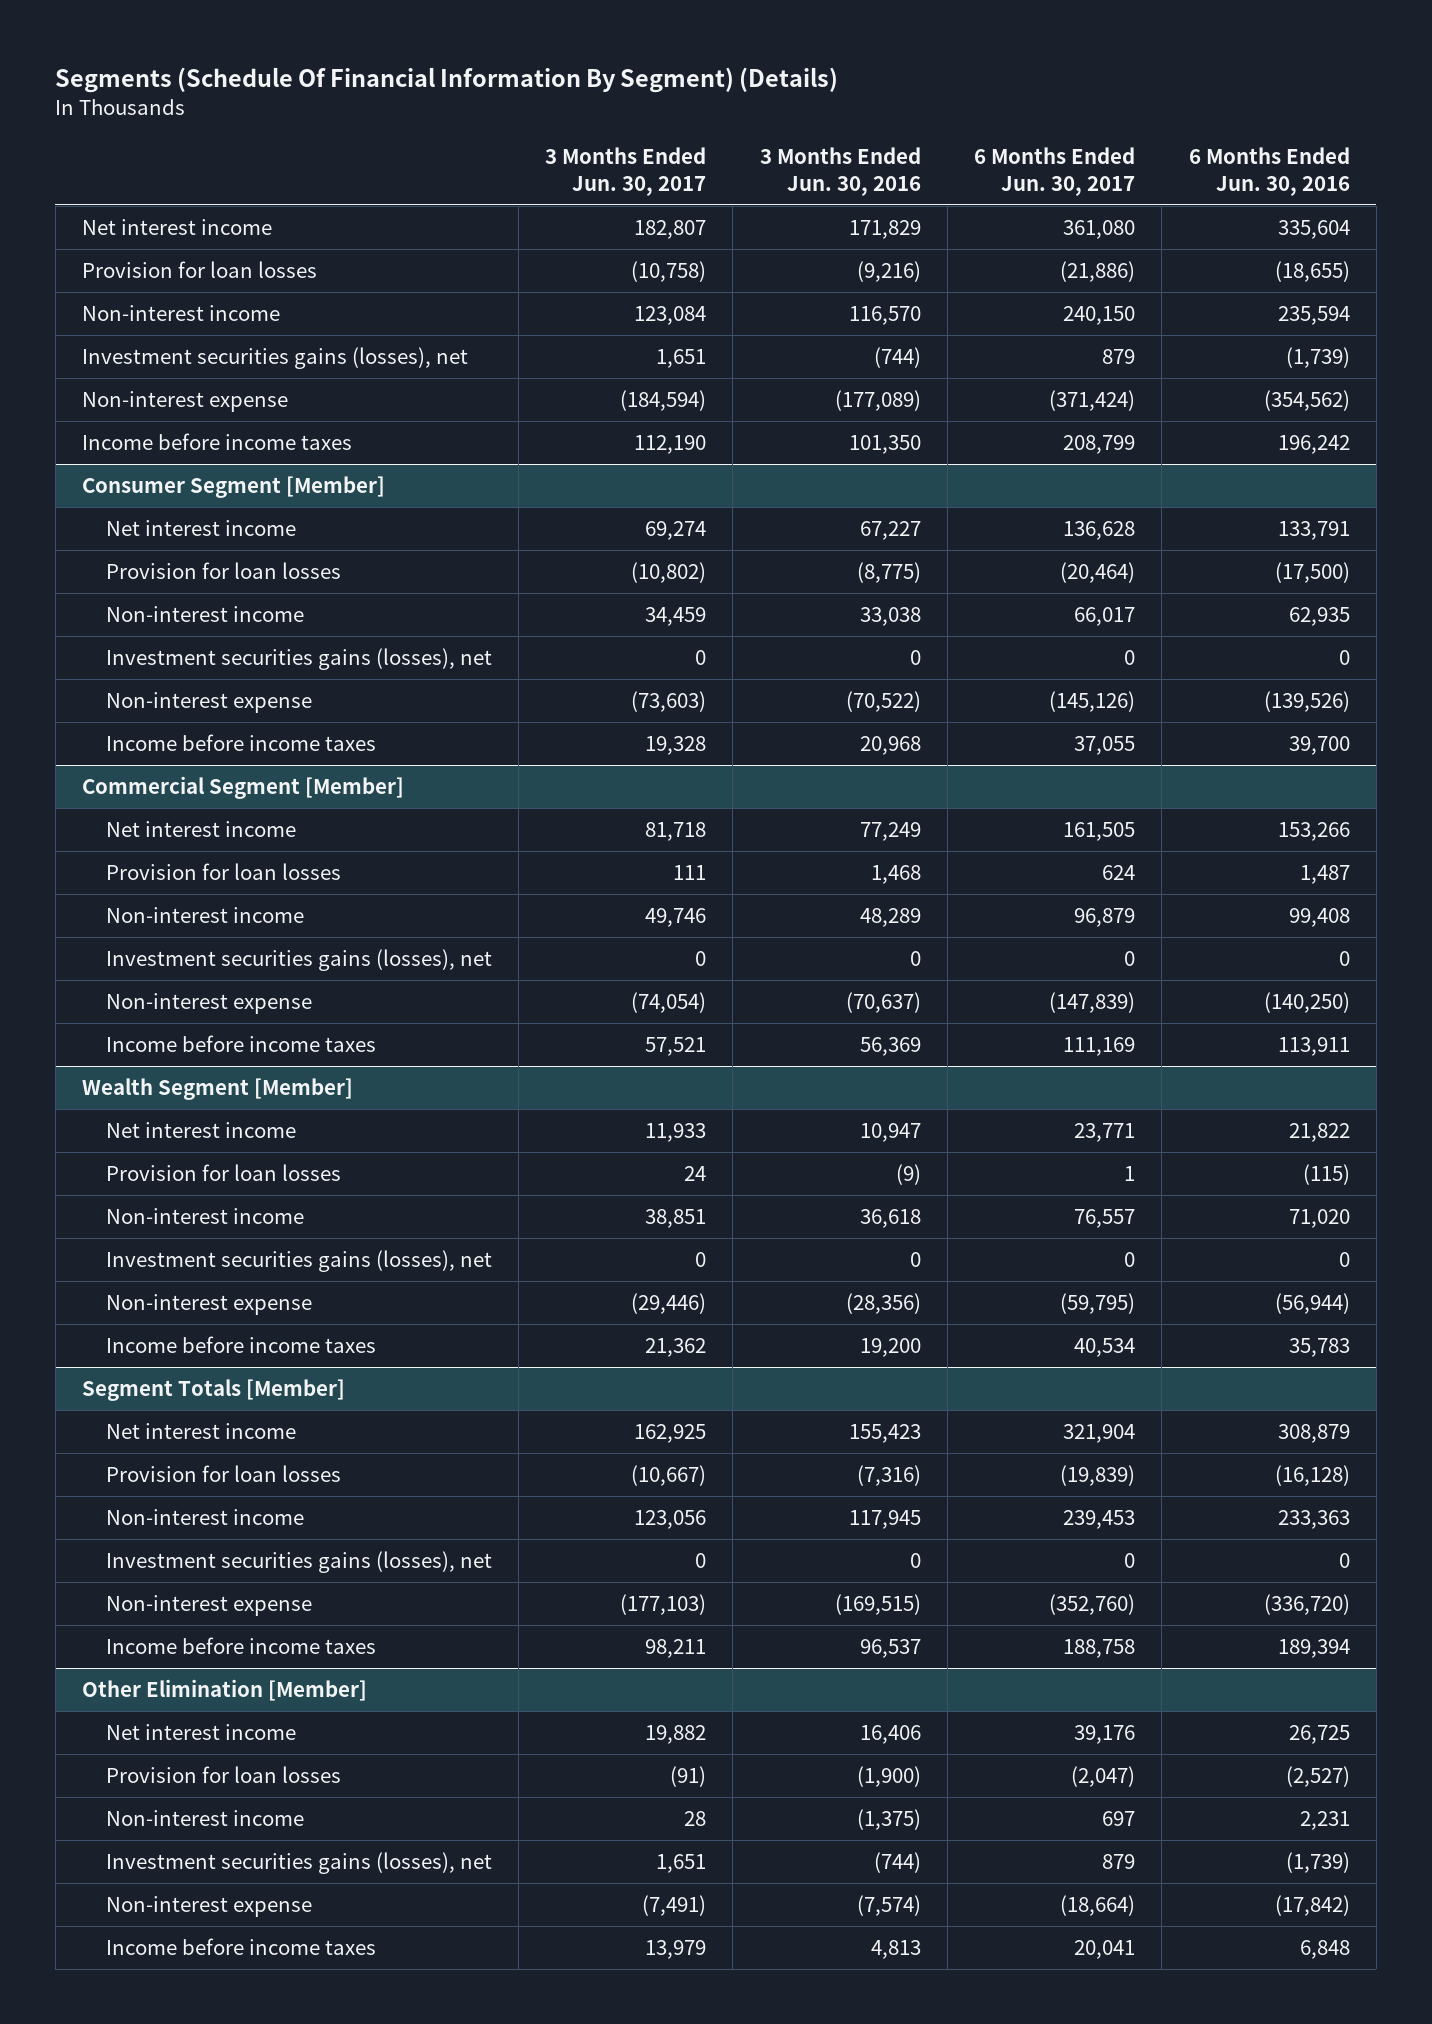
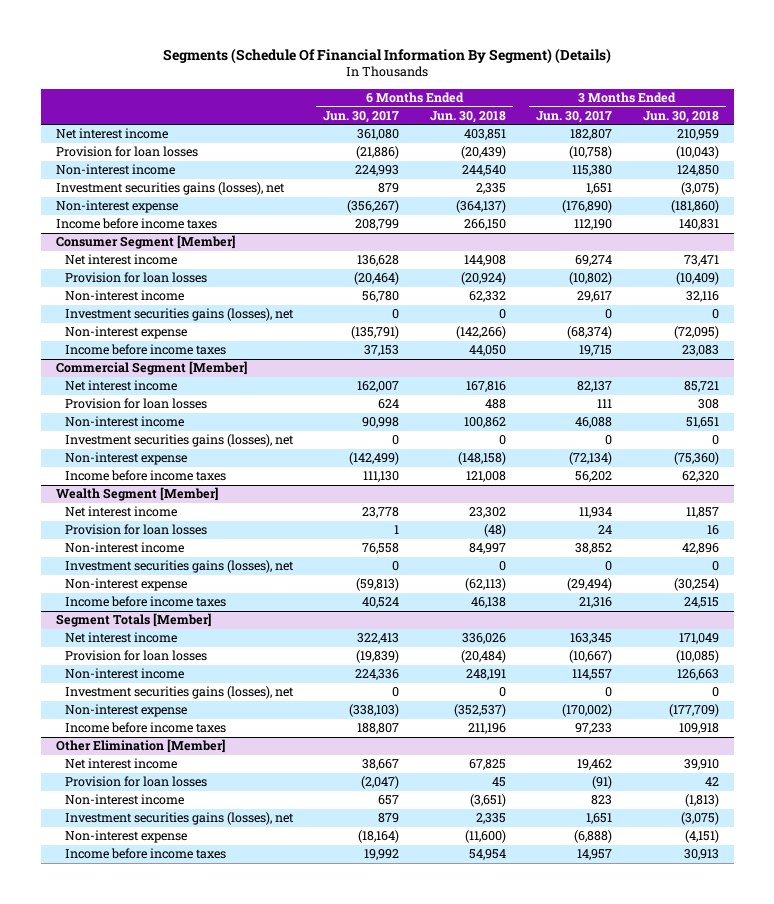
[759,147,921,196] 3 Months Ended Jun. 30, 2016 -> none
[1188,147,1350,196] 6 Months Ended Jun. 30, 2016 -> none
none -> [429,110,506,123] Jun. 30, 2018
none -> [642,110,719,123] Jun. 30, 2018
[634,305,707,325] 123,084 -> [572,165,613,177] 115,380
[1063,305,1136,325] 240,150 -> [355,165,400,177] 224,993
[620,389,707,411] (184,594) -> [562,200,613,214] (176,890)
[1049,389,1136,411] (371,424) -> [347,200,400,214] (356,267)
[645,606,707,626] 34,459 -> [577,291,613,303] 29,617
[1074,606,1136,626] 66,017 -> [362,291,400,303] 56,780
[631,690,707,712] (73,603) -> [567,326,613,340] (68,374)
[1049,690,1136,712] (145,126) -> [351,326,400,340] (135,791)
[645,735,707,755] 19,328 -> [579,345,613,357] 19,715
[1074,735,1136,755] 37,055 -> [364,345,400,357] 37,153
[645,821,707,841] 81,718 -> [577,381,613,393] 82,137
[1063,821,1136,841] 161,505 -> [357,381,400,393] 162,007
[645,907,707,927] 49,746 -> [575,417,613,429] 46,088
[1074,907,1136,927] 96,879 -> [362,417,400,429] 90,998
[631,991,707,1013] (74,054) -> [569,452,613,466] (72,134)
[1049,991,1136,1013] (147,839) -> [349,452,400,466] (142,499)
[645,1036,707,1056] 57,521 -> [575,471,613,483] 56,202
[1063,1036,1136,1056] 111,169 -> [363,471,400,483] 111,130
[645,1122,707,1142] 11,933 -> [579,507,613,519] 11,934
[1074,1122,1136,1142] 23,771 -> [362,507,400,519] 23,778
[645,1208,707,1228] 38,851 -> [575,543,613,555] 38,852
[1074,1208,1136,1228] 76,557 -> [362,543,400,555] 76,558
[631,1292,707,1314] (29,446) -> [567,578,613,592] (29,494)
[1060,1292,1136,1314] (59,795) -> [356,578,400,592] (59,813)
[645,1337,707,1357] 21,362 -> [579,597,613,609] 21,316
[1074,1337,1136,1357] 40,534 -> [362,597,400,609] 40,524
[634,1423,707,1443] 162,925 -> [570,633,613,645] 163,345
[1063,1423,1136,1443] 321,904 -> [357,633,400,645] 322,413
[634,1509,707,1529] 123,056 -> [572,669,613,681] 114,557
[1063,1509,1136,1529] 239,453 -> [355,669,400,681] 224,336
[620,1593,707,1615] (177,103) -> [562,704,613,718] (170,002)
[1049,1593,1136,1615] (352,760) -> [349,704,400,718] (338,103)
[645,1638,707,1658] 98,211 -> [575,723,613,735] 97,233
[1063,1638,1136,1658] 188,758 -> [357,723,400,735] 188,807
[645,1724,707,1744] 19,882 -> [577,759,613,771] 19,462
[1074,1724,1136,1744] 39,176 -> [362,759,400,771] 38,667
[684,1810,707,1826] 28 -> [591,795,613,806] 823
[1102,1810,1136,1826] 697 -> [378,795,400,806] 657
[642,1894,707,1916] (7,491) -> [574,830,613,844] (6,888)
[1060,1894,1136,1916] (18,664) -> [358,830,400,844] (18,164)
[645,1939,707,1959] 13,979 -> [577,849,613,861] 14,957
[1074,1939,1136,1959] 20,041 -> [364,849,400,861] 19,992

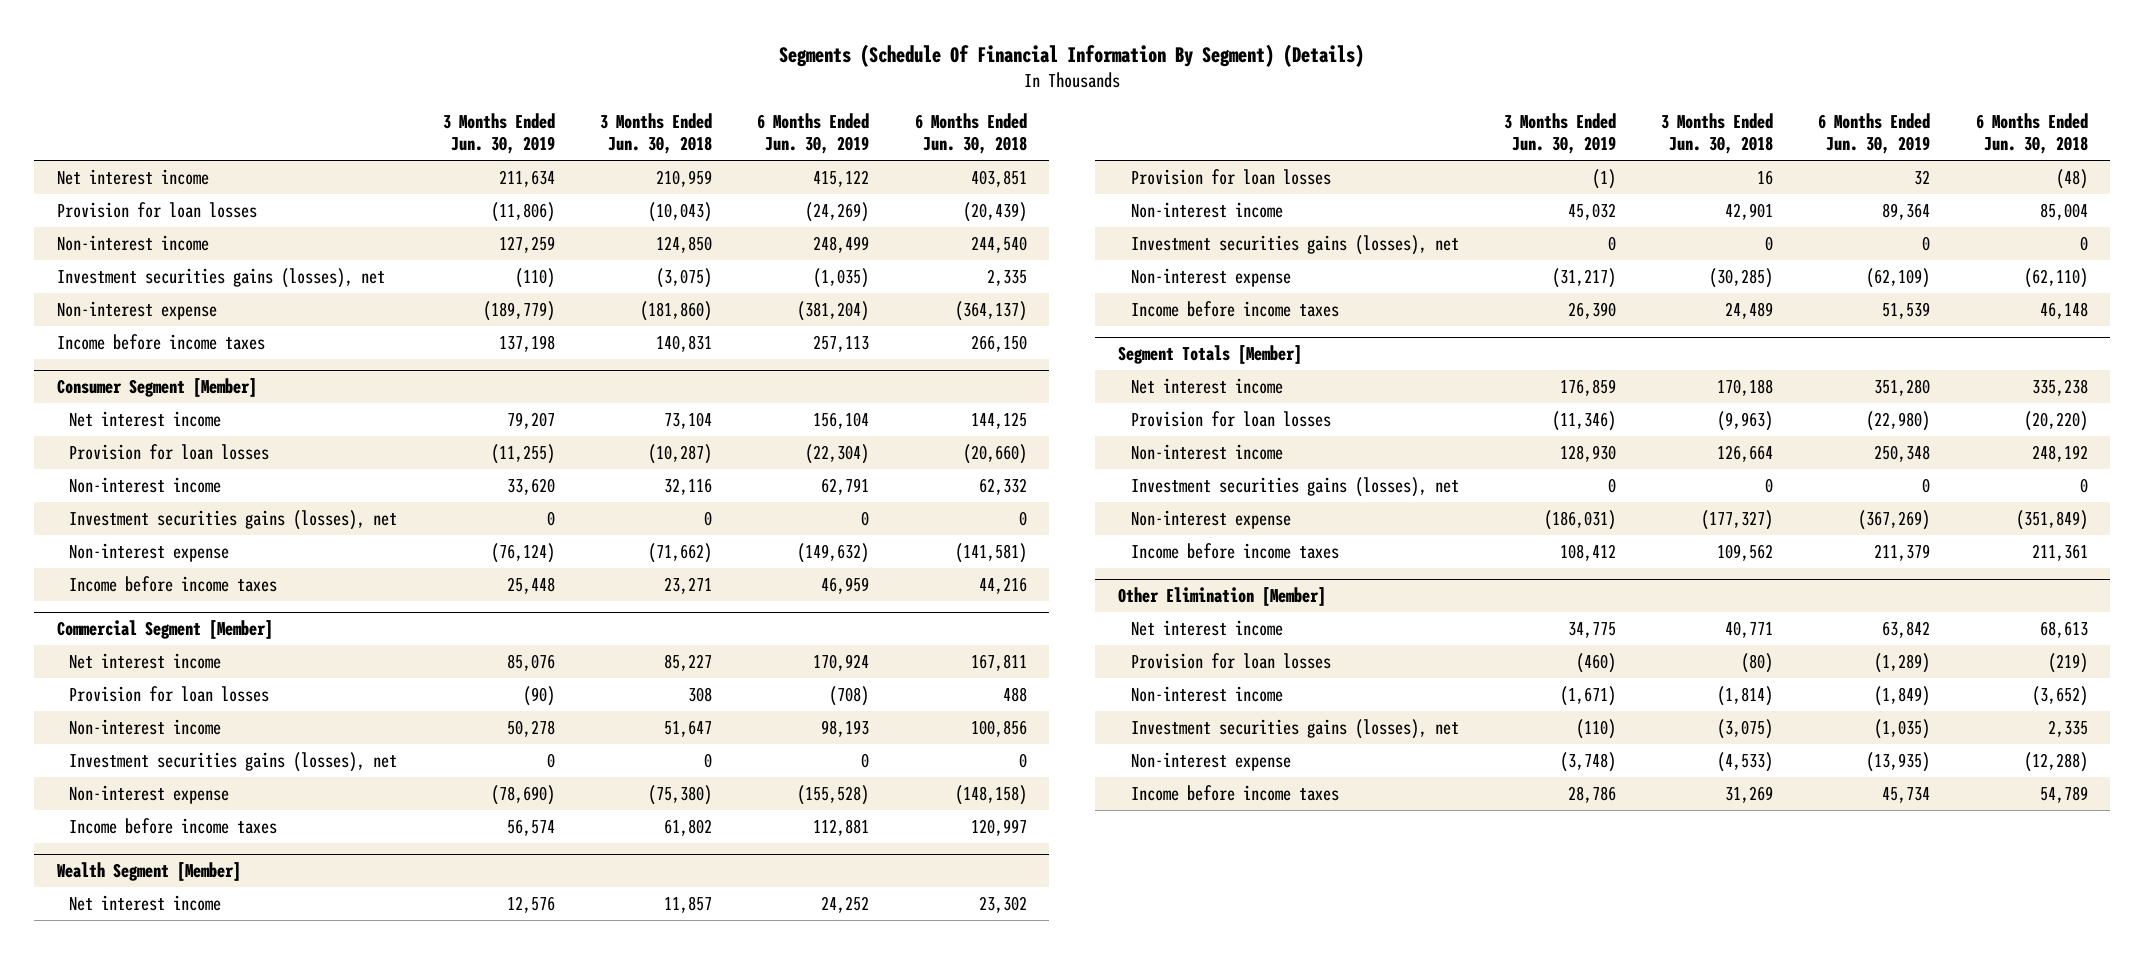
[323,110,400,123] Jun. 30, 2017 -> none
[536,110,613,123] Jun. 30, 2017 -> none
none -> [442,113,555,155] 3 Months Ended Jun. 30, 2019
none -> [757,113,870,155] 6 Months Ended Jun. 30, 2019
[463,255,506,267] 144,908 -> [970,411,1027,429] 144,125
[683,255,719,267] 73,471 -> [664,411,713,429] 73,104
[460,272,506,286] (20,924) -> [962,443,1027,464] (20,660)
[675,272,719,286] (10,409) -> [648,443,713,464] (10,287)
[455,326,506,340] (142,266) -> [954,542,1027,563] (141,581)
[673,326,719,340] (72,095) -> [648,542,713,563] (71,662)
[468,345,506,357] 44,050 -> [978,576,1027,594] 44,216
[681,345,719,357] 23,083 -> [664,576,713,594] 23,271
[465,381,506,393] 167,816 -> [970,653,1027,671] 167,811
[683,381,719,393] 85,721 -> [664,653,713,671] 85,227
[463,417,506,429] 100,862 -> [970,719,1027,737] 100,856
[685,417,719,429] 51,651 -> [664,719,713,737] 51,647
[673,452,719,466] (75,360) -> [648,784,713,805] (75,380)
[465,471,506,483] 121,008 -> [970,818,1027,836] 120,997
[681,471,719,483] 62,320 -> [664,818,713,836] 61,802
[468,543,506,555] 84,997 -> [2039,202,2088,220] 85,004
[681,543,719,555] 42,896 -> [1725,202,1774,220] 42,901
[464,578,506,592] (62,113) -> [2023,267,2088,288] (62,110)
[673,578,719,592] (30,254) -> [1709,267,1774,288] (30,285)
[470,597,506,609] 46,138 -> [2039,301,2088,319] 46,148
[683,597,719,609] 24,515 -> [1725,301,1774,319] 24,489
[461,633,506,645] 336,026 -> [2031,378,2088,396] 335,238
[678,633,719,645] 171,049 -> [1717,378,1774,396] 170,188
[460,650,506,664] (20,484) -> [2023,410,2088,431] (20,220)
[675,650,719,664] (10,085) -> [1717,410,1774,431] (9,963)
[465,669,506,681] 248,191 -> [2031,444,2088,462] 248,192
[676,669,719,681] 126,663 -> [1717,444,1774,462] 126,664
[453,704,506,718] (352,537) -> [2015,509,2088,530] (351,849)
[668,704,719,718] (177,709) -> [1701,509,1774,530] (177,327)
[467,723,506,735] 211,196 -> [2031,543,2088,561] 211,361
[678,723,719,735] 109,918 -> [1717,543,1774,561] 109,562
[468,759,506,771] 67,825 -> [2039,620,2088,638] 68,613
[683,759,719,771] 39,910 -> [1725,620,1774,638] 40,771
[491,777,506,788] 45 -> [2047,652,2088,673] (219)
[704,777,719,787] 42 -> [1741,652,1774,673] (80)
[469,794,506,808] (3,651) -> [2031,685,2088,706] (3,652)
[684,794,719,808] (1,813) -> [1717,685,1774,706] (1,814)
[464,830,506,844] (11,600) -> [2023,751,2088,772] (12,288)
[684,830,719,844] (4,151) -> [1717,751,1774,772] (4,533)
[468,849,506,861] 54,954 -> [2039,785,2088,803] 54,789
[683,849,719,861] 30,913 -> [1725,785,1774,803] 31,269

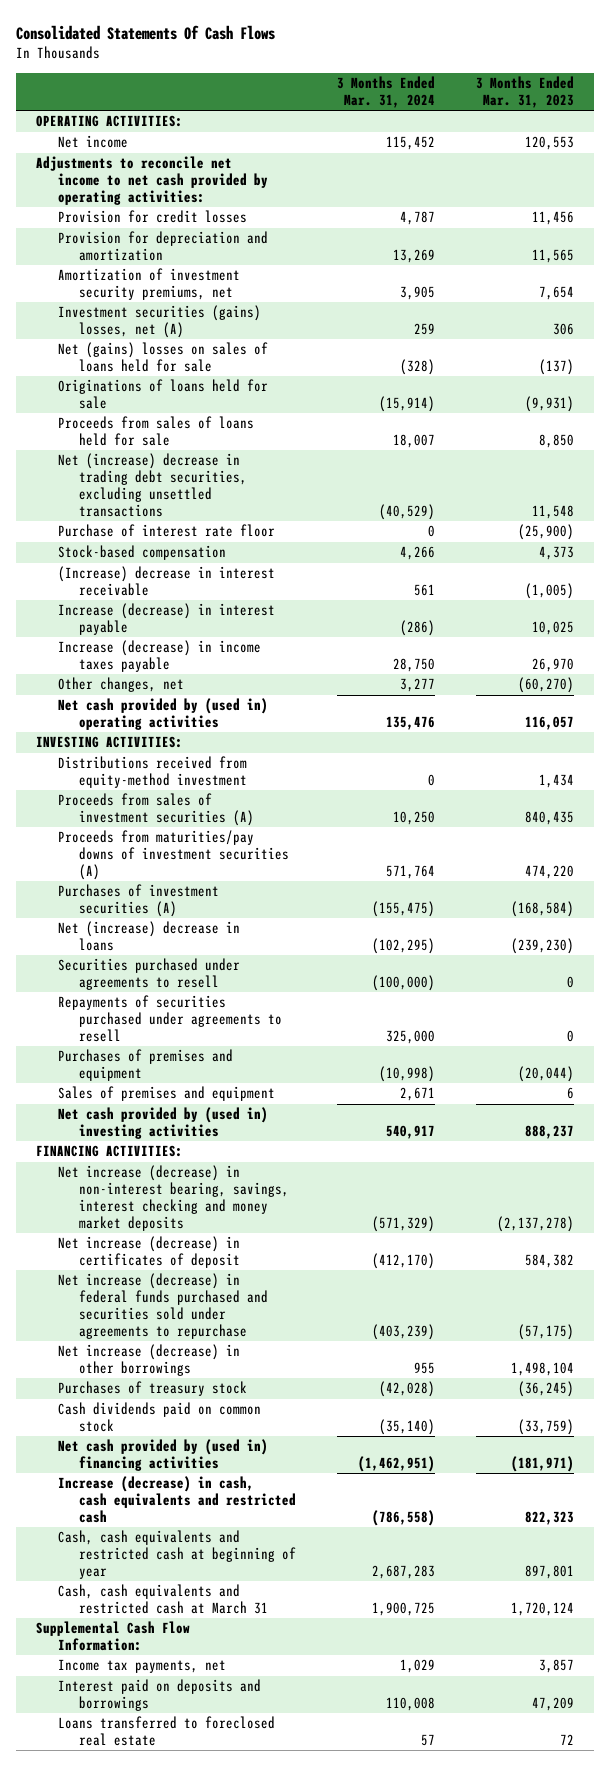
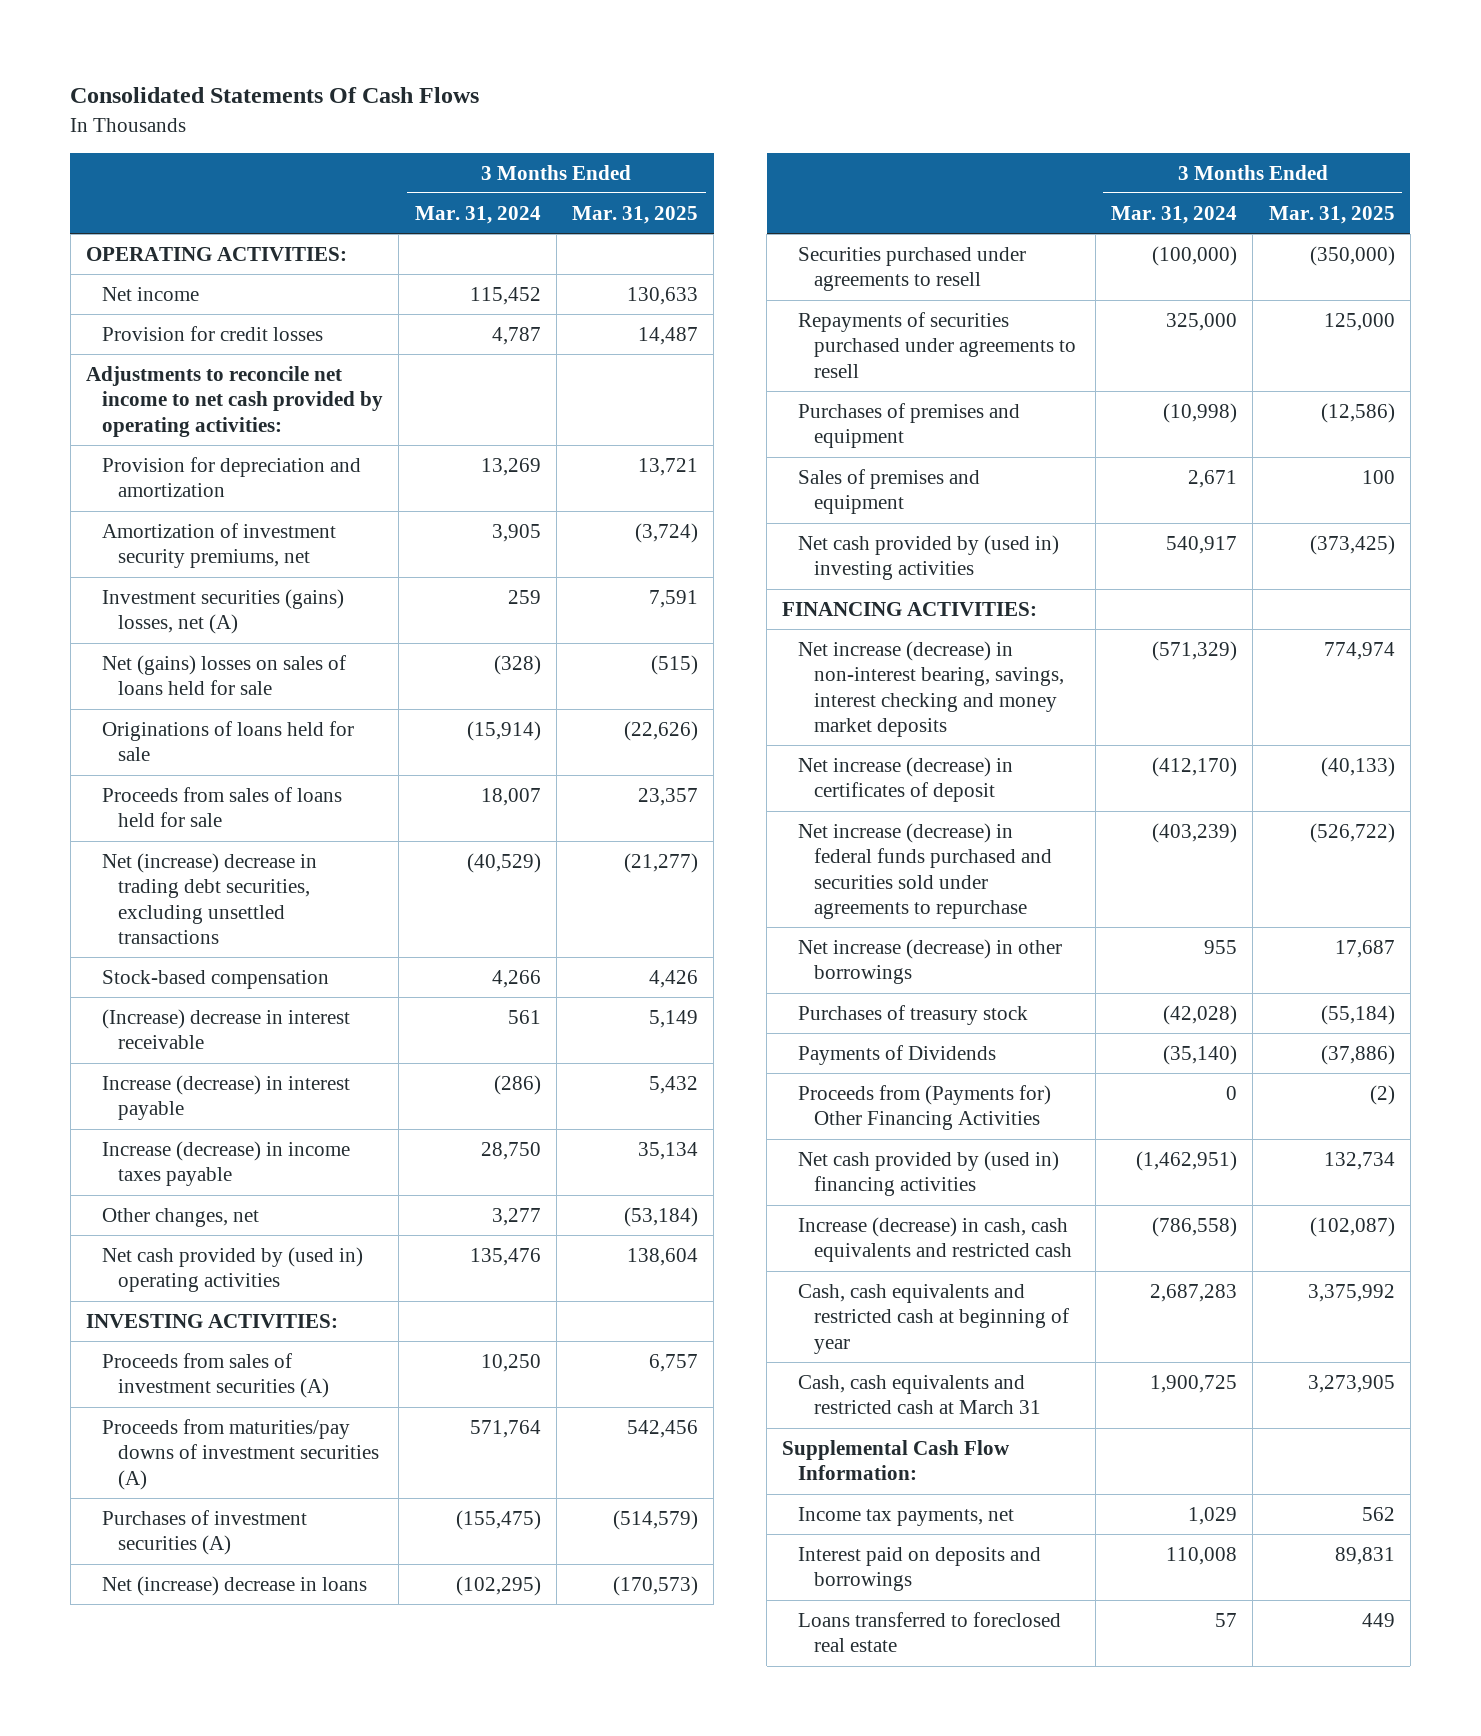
[475,76,574,109] 3 Months Ended Mar. 31, 2023 -> none
none -> [572,205,699,224] Mar. 31, 2025
[36,156,268,205] Adjustments to reconcile net income to net cash provided by operating activities: -> [86,366,384,437] Adjustments to reconcile net income to net cash provided by operating activities:
[57,524,275,538] Purchase of interest rate floor -> none
[57,756,248,789] Distributions received from equity-method investment -> none
[57,1402,261,1433] Cash dividends paid on common stock -> [798,1045,997,1066] Payments of Dividends
none -> [798,1085,1052,1131] Proceeds from (Payments for) Other Financing Activities

